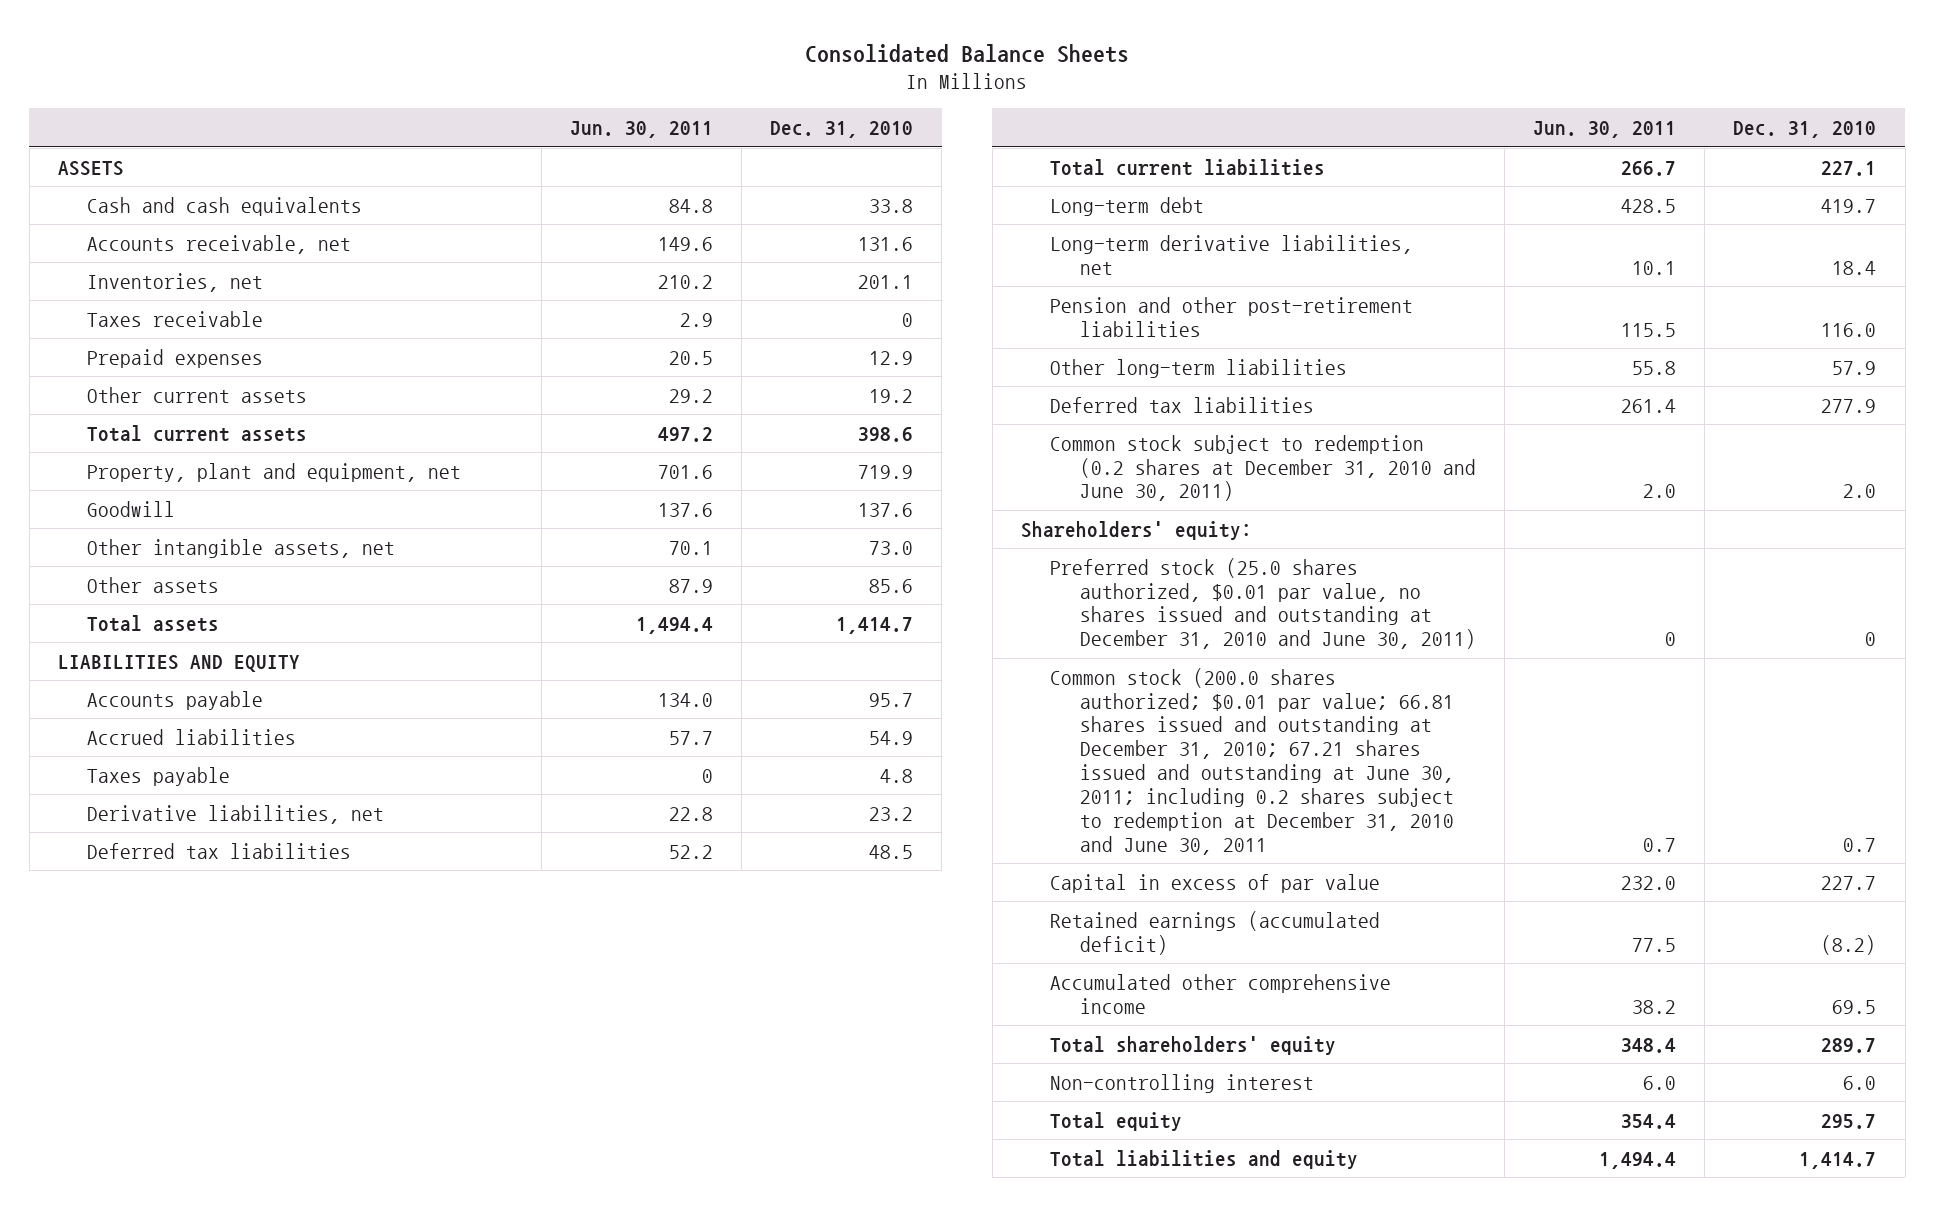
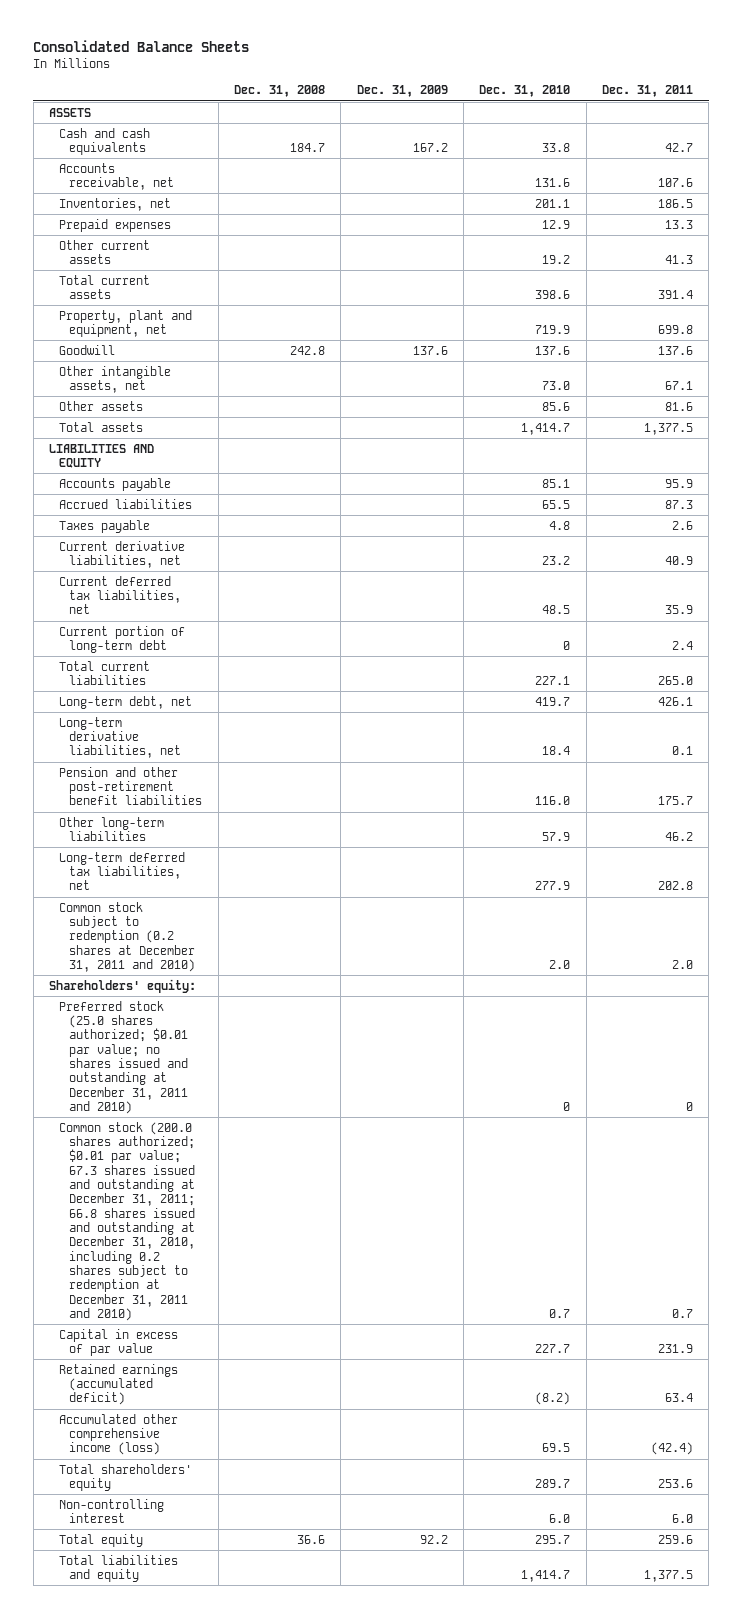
[569,120,713,138] Jun. 30, 2011 -> none
none -> [233,85,325,98] Dec. 31, 2008
none -> [356,85,448,98] Dec. 31, 2009
none -> [602,85,694,98] Dec. 31, 2011
[87,310,264,327] Taxes receivable -> none
[869,692,914,707] 95.7 -> [542,478,571,488] 85.1
[869,730,914,745] 54.9 -> [542,499,571,509] 65.5
[87,804,385,824] Derivative liabilities, net -> [59,540,186,568] Current derivative liabilities, net
[87,842,352,859] Deferred tax liabilities -> [59,575,182,615] Current deferred tax liabilities, net
none -> [59,625,186,653] Current portion of long-term debt
[1050,196,1205,216] Long-term debt -> [59,695,193,709] Long-term debt, net
[1050,296,1414,337] Pension and other post-retirement liabilities -> [59,766,203,806] Pension and other post-retirement benefit liabilities
[1050,396,1315,413] Deferred tax liabilities -> [59,851,186,891] Long-term deferred tax liabilities, net
[1050,434,1476,502] Common stock subject to redemption (0.2 shares at December 31, 2010 and June 30, 2011) -> [59,901,196,972] Common stock subject to redemption (0.2 shares at December 31, 2011 and 2010)
[1050,557,1476,650] Preferred stock (25.0 shares authorized, $0.01 par value, no shares issued and outstanding at December 31, 2010 and June 30, 2011) -> [59,1000,189,1115] Preferred stock (25.0 shares authorized; $0.01 par value; no shares issued and outstanding at December 31, 2011 and 2010)
[1050,667,1454,855] Common stock (200.0 shares authorized; $0.01 par value; 66.81 shares issued and outstanding at December 31, 2010; 67.21 shares issued and outstanding at June 30, 2011; including 0.2 shares subject to redemption at December 31, 2010 and June 30, 2011 -> [59,1121,196,1322] Common stock (200.0 shares authorized; $0.01 par value; 67.3 shares issued and outstanding at December 31, 2011; 66.8 shares issued and outstanding at December 31, 2010, including 0.2 shares subject to redemption at December 31, 2011 and 2010)
[1050,973,1392,1014] Accumulated other comprehensive income -> [59,1413,179,1456] Accumulated other comprehensive income (loss)

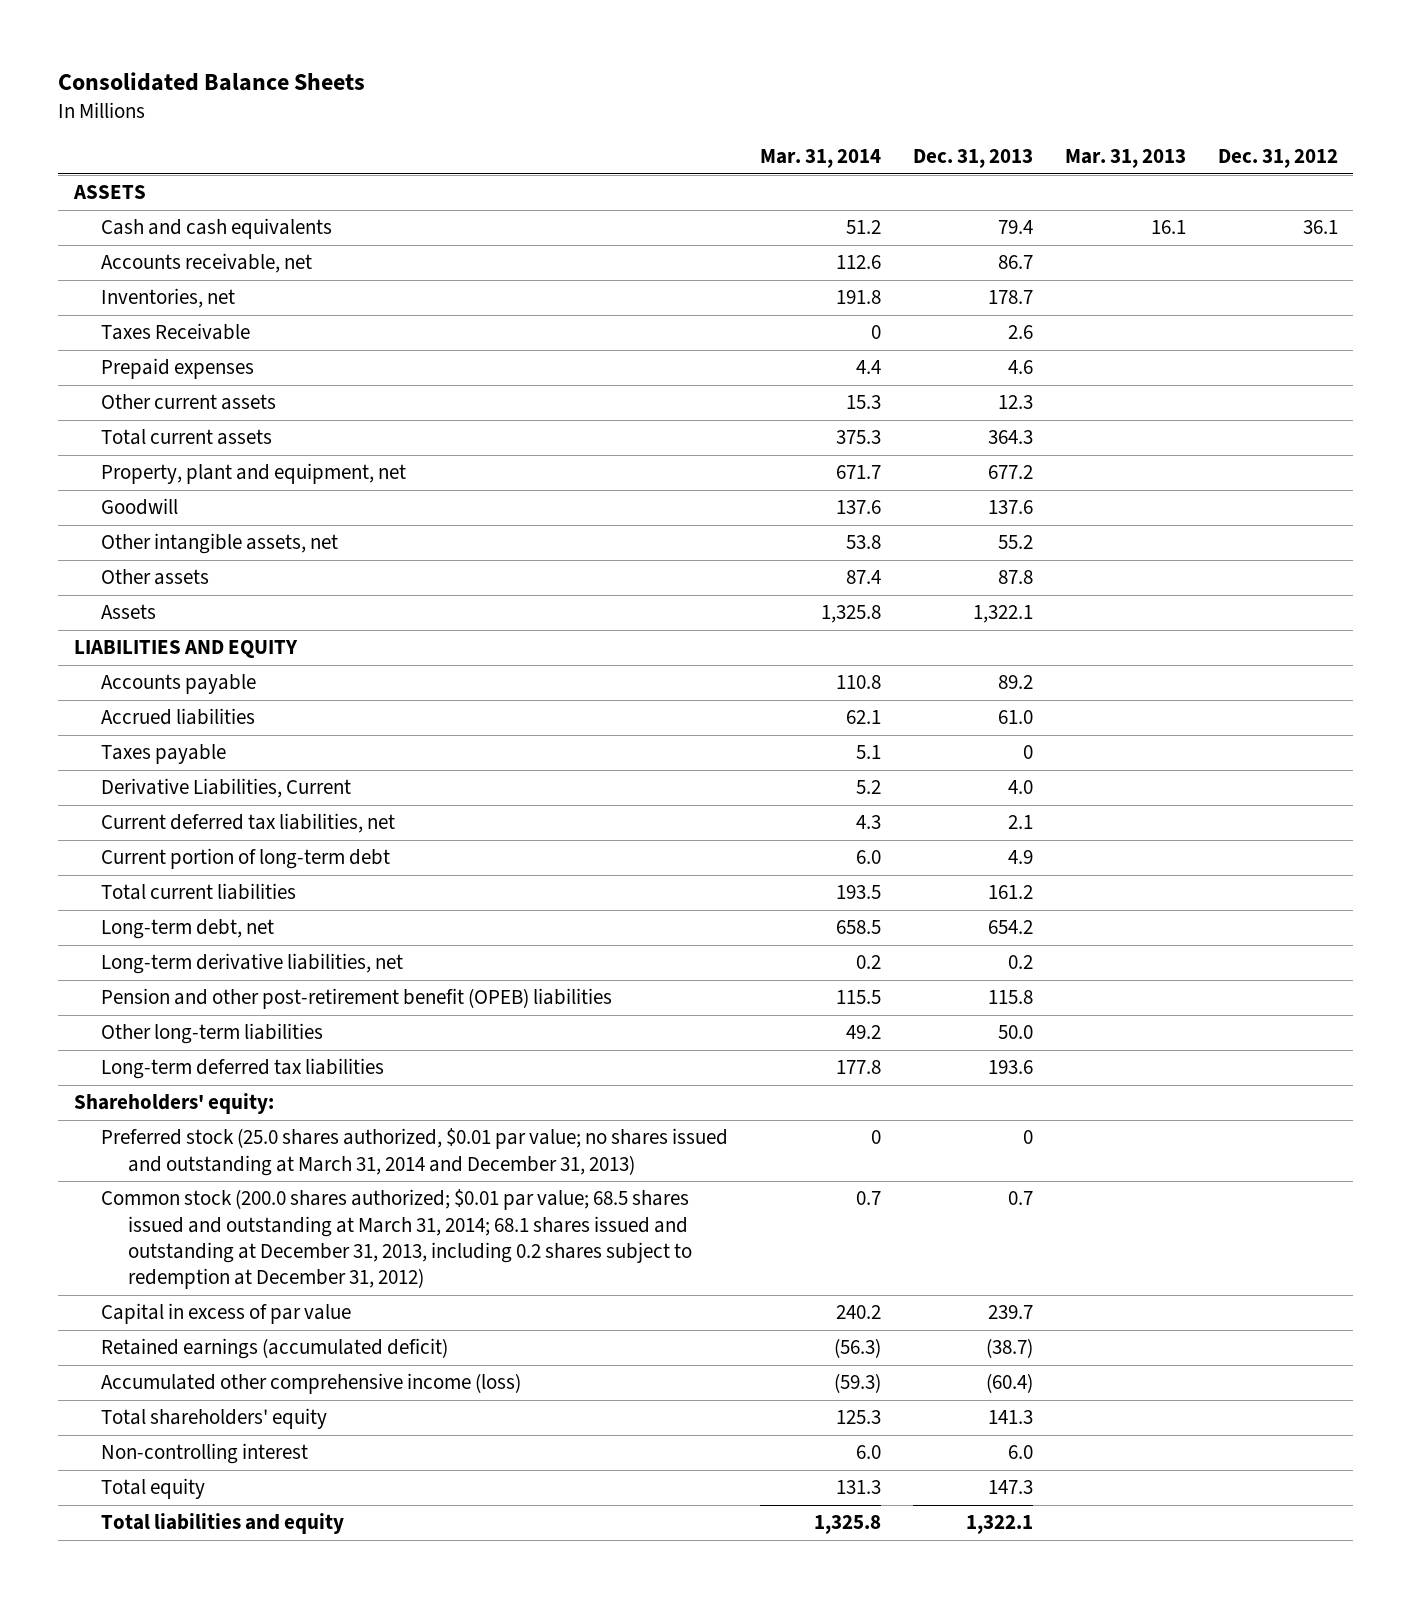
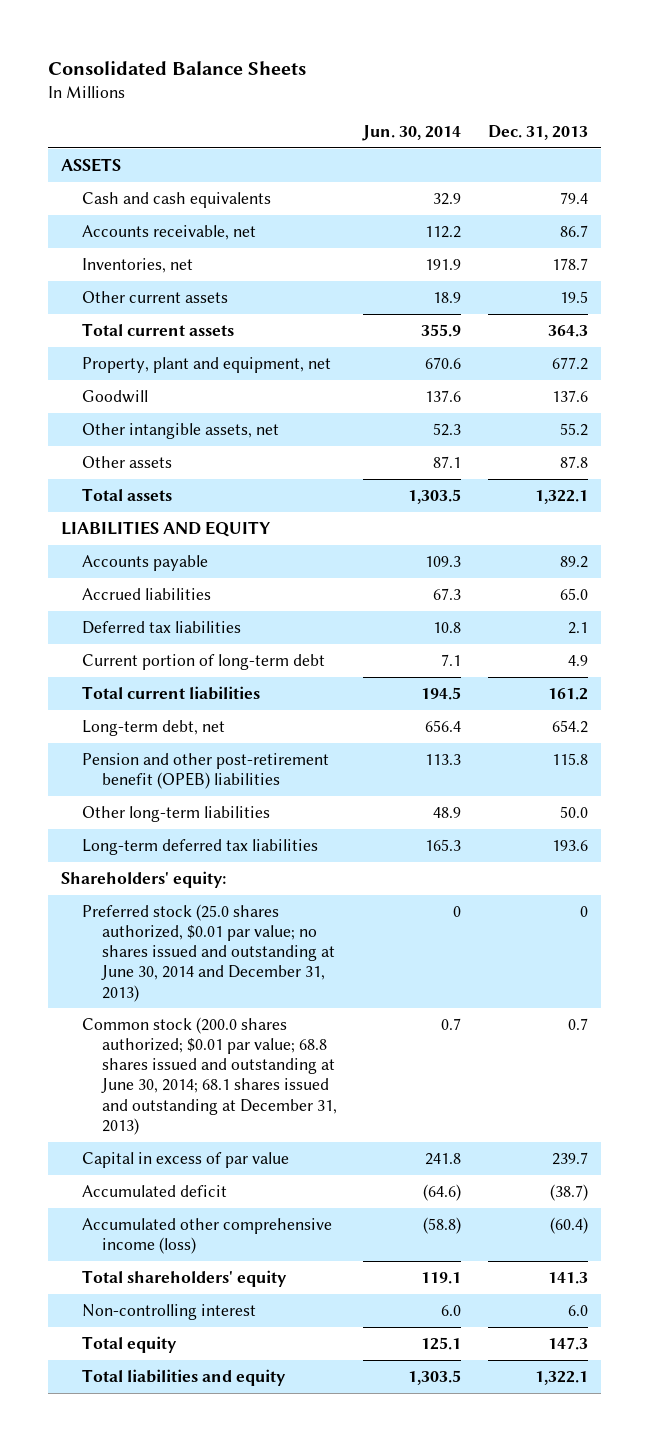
[759,149,881,169] Mar. 31, 2014 -> none
[1064,149,1186,169] Mar. 31, 2013 -> none
[1217,149,1338,169] Dec. 31, 2012 -> none
none -> [362,125,462,142] Jun. 30, 2014
[101,323,251,341] Taxes Receivable -> none
[101,358,255,380] Prepaid expenses -> none
[997,395,1033,410] 12.3 -> [559,290,588,303] 19.5
[101,604,157,620] Assets -> [81,487,172,501] Total assets
[101,744,227,765] Taxes payable -> none
[101,778,352,799] Derivative Liabilities, Current -> none
[997,710,1033,725] 61.0 -> [559,587,588,600] 65.0
[101,813,396,834] Current deferred tax liabilities, net -> [81,620,241,634] Deferred tax liabilities
[101,953,404,975] Long-term derivative liabilities, net -> none
[101,1128,729,1176] Preferred stock (25.0 shares authorized, $0.01 par value; no shares issued and outstanding at March 31, 2014 and December 31, 2013) -> [81,903,336,1002] Preferred stock (25.0 shares authorized, $0.01 par value; no shares issued and outstanding at June 30, 2014 and December 31, 2013)
[101,1189,693,1290] Common stock (200.0 shares authorized; $0.01 par value; 68.5 shares issued and outstanding at March 31, 2014; 68.1 shares issued and outstanding at December 31, 2013, including 0.2 shares subject to redemption at December 31, 2012) -> [81,1016,338,1135] Common stock (200.0 shares authorized; $0.01 par value; 68.8 shares issued and outstanding at June 30, 2014; 68.1 shares issued and outstanding at December 31, 2013)
[101,1338,449,1360] Retained earnings (accumulated deficit) -> [81,1184,227,1197] Accumulated deficit

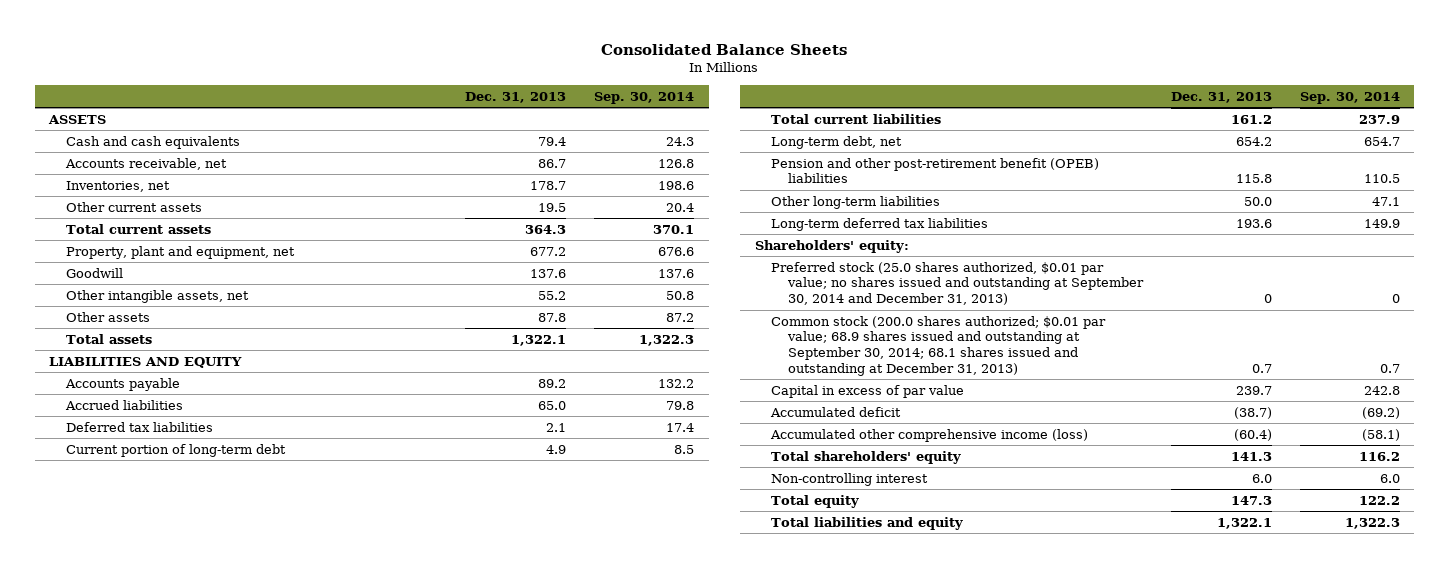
[362,125,462,142] Jun. 30, 2014 -> none
none -> [594,91,695,104] Sep. 30, 2014
[81,903,336,1002] Preferred stock (25.0 shares authorized, $0.01 par value; no shares issued and outstanding at June 30, 2014 and December 31, 2013) -> [771,261,1144,306] Preferred stock (25.0 shares authorized, $0.01 par value; no shares issued and outstanding at September 30, 2014 and December 31, 2013)
[81,1016,338,1135] Common stock (200.0 shares authorized; $0.01 par value; 68.8 shares issued and outstanding at June 30, 2014; 68.1 shares issued and outstanding at December 31, 2013) -> [771,315,1107,377] Common stock (200.0 shares authorized; $0.01 par value; 68.9 shares issued and outstanding at September 30, 2014; 68.1 shares issued and outstanding at December 31, 2013)

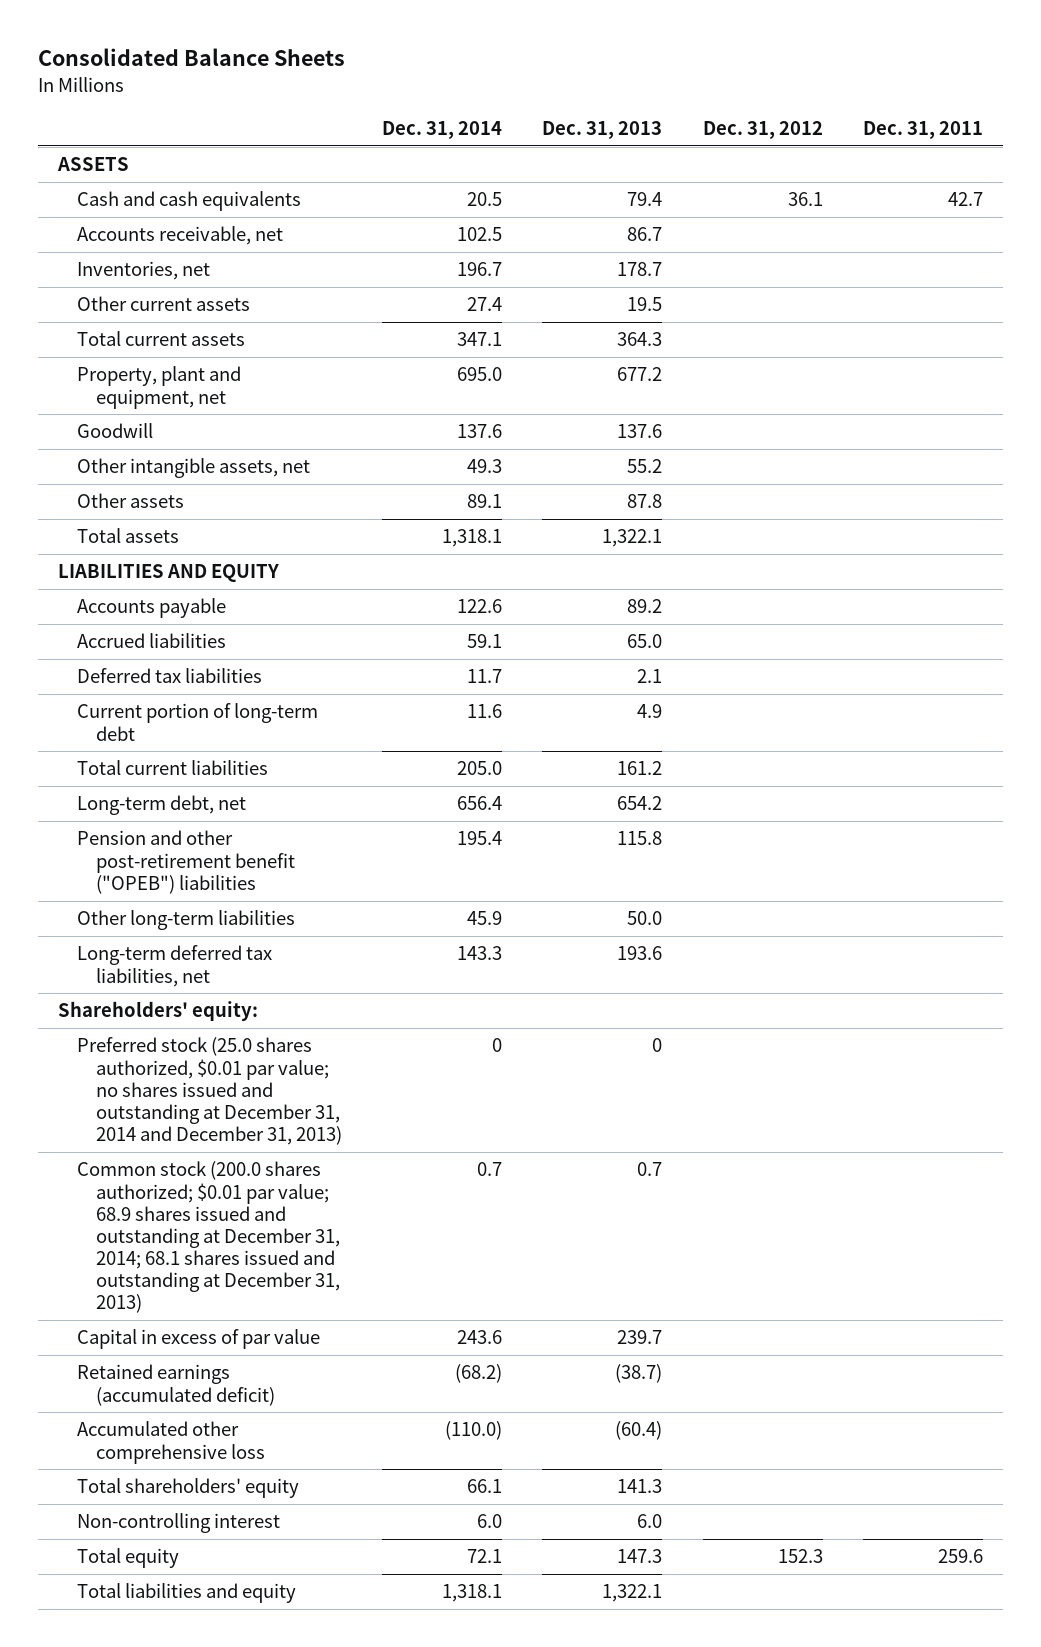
[594,91,695,104] Sep. 30, 2014 -> none
none -> [381,120,502,139] Dec. 31, 2014
none -> [702,120,823,139] Dec. 31, 2012
none -> [863,120,984,139] Dec. 31, 2011
[771,157,1100,184] Pension and other post-retirement benefit (OPEB) liabilities -> [76,830,295,894] Pension and other post-retirement benefit ("OPEB") liabilities
[771,217,989,231] Long-term deferred tax liabilities -> [76,945,272,987] Long-term deferred tax liabilities, net
[771,261,1144,306] Preferred stock (25.0 shares authorized, $0.01 par value; no shares issued and outstanding at September 30, 2014 and December 31, 2013) -> [76,1037,342,1146] Preferred stock (25.0 shares authorized, $0.01 par value; no shares issued and outstanding at December 31, 2014 and December 31, 2013)
[771,315,1107,377] Common stock (200.0 shares authorized; $0.01 par value; 68.9 shares issued and outstanding at September 30, 2014; 68.1 shares issued and outstanding at December 31, 2013) -> [76,1161,340,1314] Common stock (200.0 shares authorized; $0.01 par value; 68.9 shares issued and outstanding at December 31, 2014; 68.1 shares issued and outstanding at December 31, 2013)
[770,406,902,417] Accumulated deficit -> [76,1364,275,1406] Retained earnings (accumulated deficit)
[770,428,1089,442] Accumulated other comprehensive income (loss) -> [76,1421,265,1464] Accumulated other comprehensive loss

